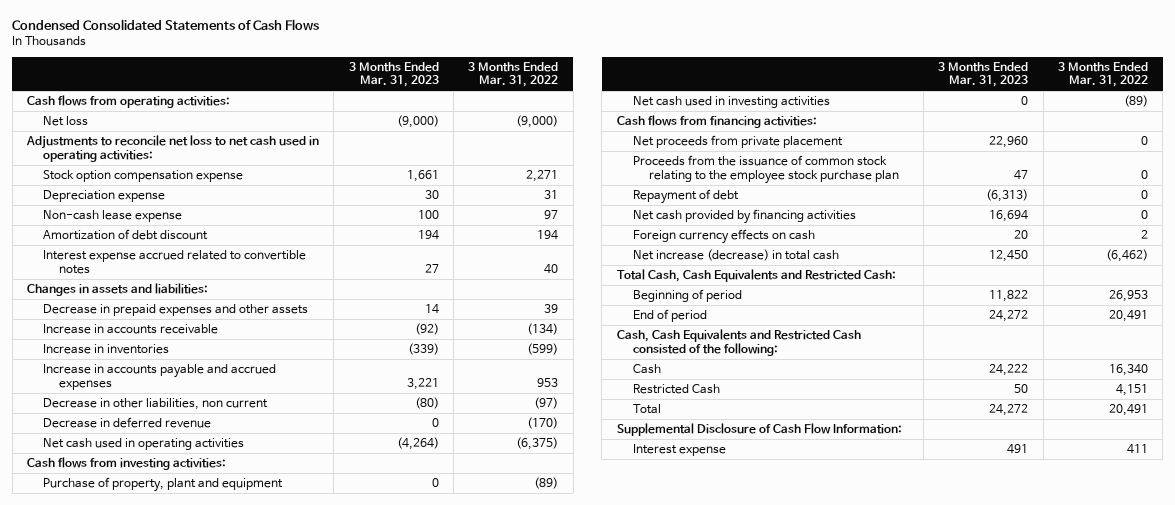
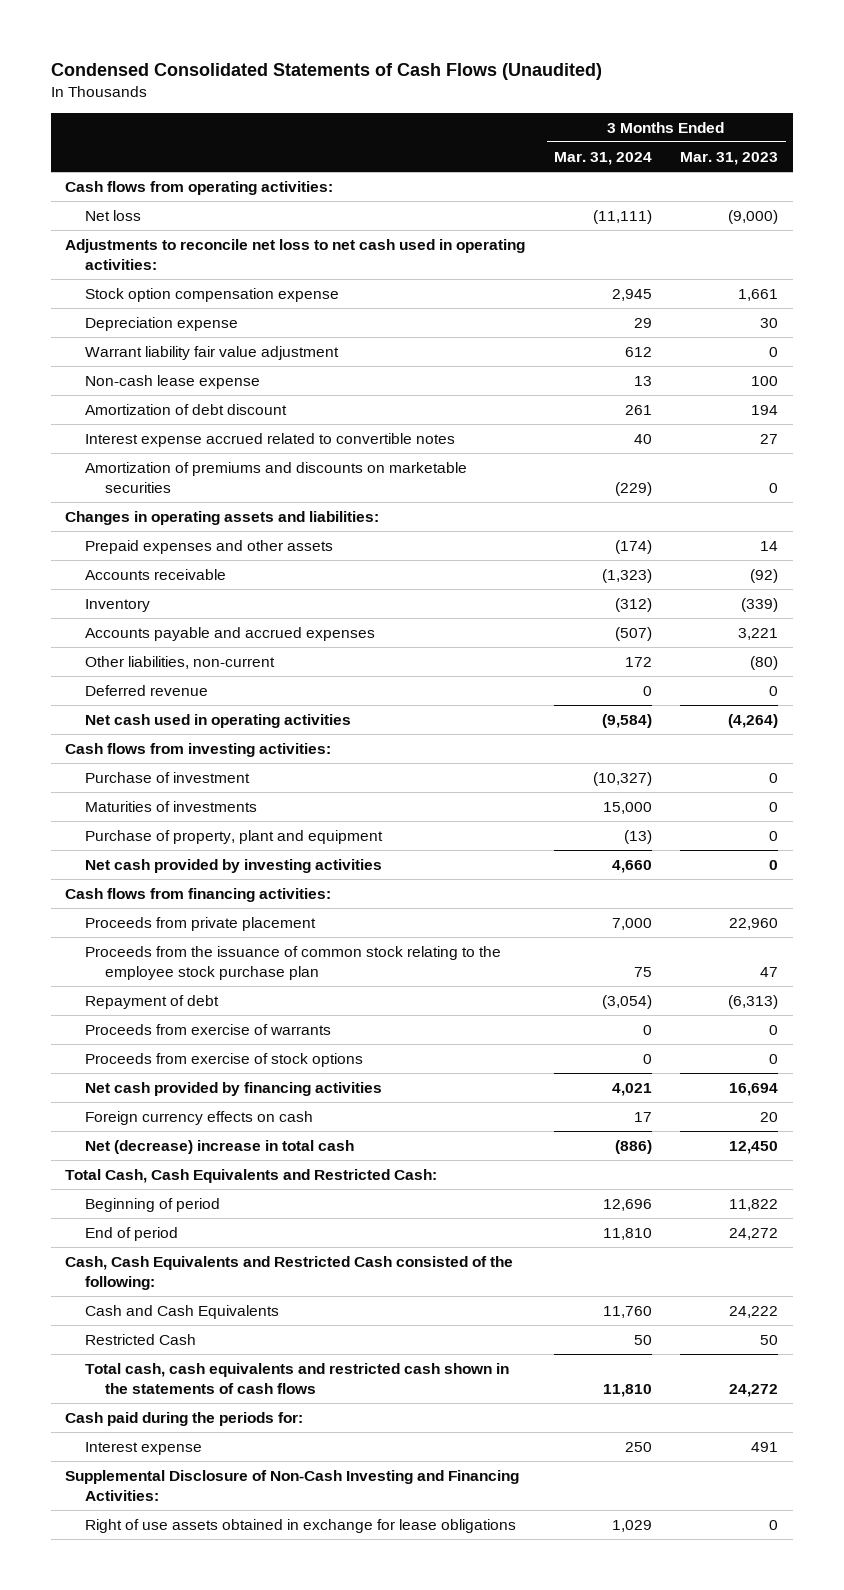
[12,18,320,31] Condensed Consolidated Statements of Cash Flows -> [51,62,603,80] Condensed Consolidated Statements of Cash Flows (Unaudited)
[468,61,559,88] 3 Months Ended Mar. 31, 2022 -> none
none -> [553,152,652,166] Mar. 31, 2024
none -> [85,346,340,361] Warrant liability fair value adjustment
none -> [85,462,468,493] Amortization of premiums and discounts on marketable securities
[26,283,208,297] Changes in assets and liabilities: -> [65,511,380,526] Changes in operating assets and liabilities:
[43,304,309,317] Decrease in prepaid expenses and other assets -> [85,540,334,555] Prepaid expenses and other assets
[43,324,219,335] Increase in accounts receivable -> [85,569,227,581] Accounts receivable
[43,344,170,355] Increase in inventories -> [85,599,151,613] Inventory
[43,364,277,390] Increase in accounts payable and accrued expenses -> [85,627,376,642] Accounts payable and accrued expenses
[43,398,269,411] Decrease in other liabilities, non current -> [85,656,276,670] Other liabilities, non-current
[43,417,212,429] Decrease in deferred revenue -> [85,685,209,697] Deferred revenue
none -> [85,772,251,784] Purchase of investment
none -> [85,801,258,813] Maturities of investments
[632,96,830,109] Net cash used in investing activities -> [85,859,383,874] Net cash provided by investing activities
[632,135,843,149] Net proceeds from private placement -> [85,917,317,932] Proceeds from private placement
none -> [85,1024,332,1036] Proceeds from exercise of warrants
none -> [85,1053,364,1068] Proceeds from exercise of stock options
[632,249,839,262] Net increase (decrease) in total cash -> [85,1140,355,1155] Net (decrease) increase in total cash
[632,364,661,375] Cash -> [85,1305,280,1320] Cash and Cash Equivalents
[616,423,902,437] Supplemental Disclosure of Cash Flow Information: -> none
[632,404,661,415] Total -> [85,1363,510,1394] Total cash, cash equivalents and restricted cash shown in the statements of cash flows
none -> [65,1412,304,1427] Cash paid during the periods for:
none -> [65,1470,520,1501] Supplemental Disclosure of Non-Cash Investing and Financing Activities:
none -> [85,1519,517,1534] Right of use assets obtained in exchange for lease obligations

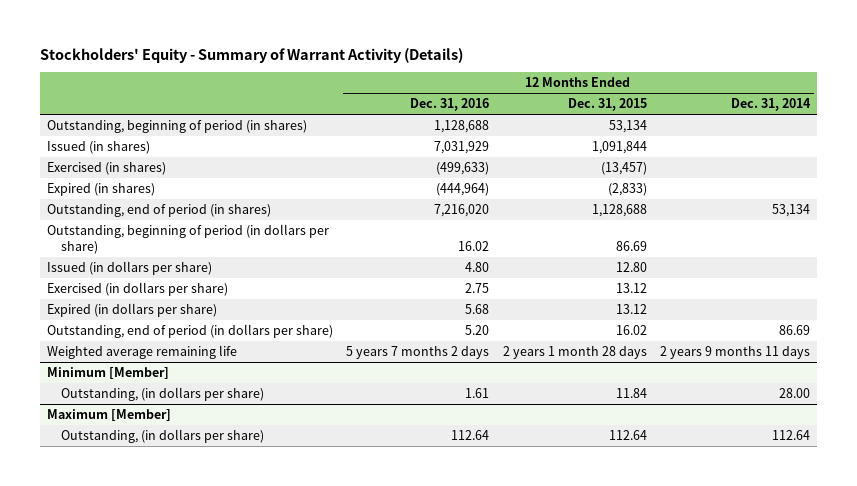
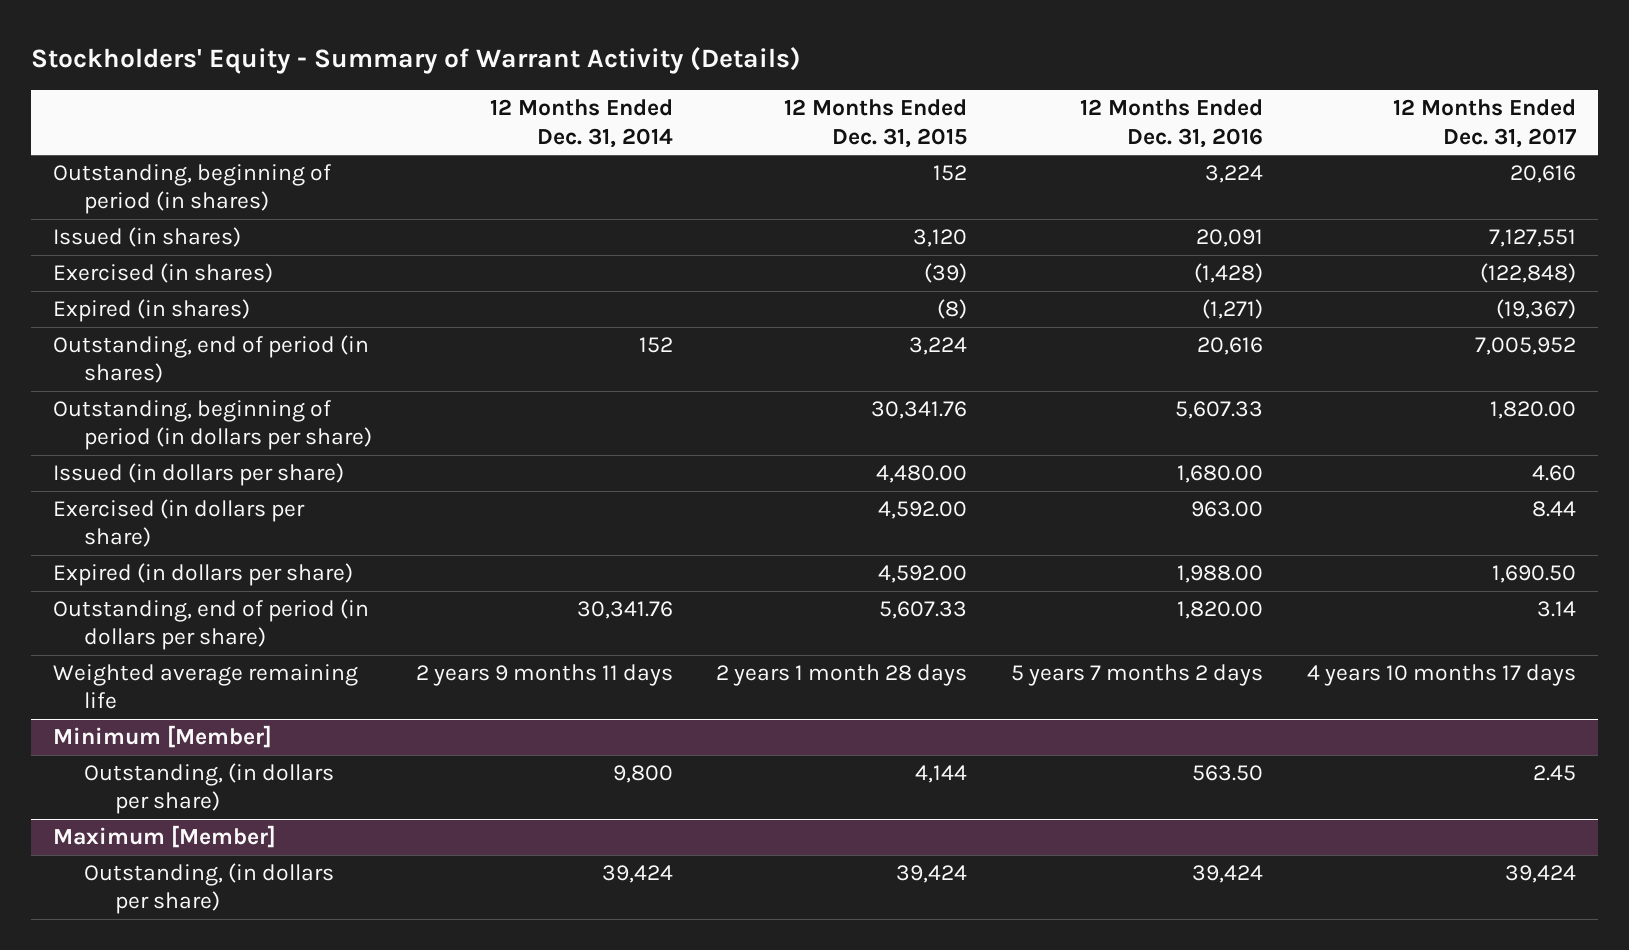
none -> [1393,99,1578,148] 12 Months Ended Dec. 31, 2017
[434,120,490,134] 1,128,688 -> [1205,165,1264,184] 3,224
[608,120,647,134] 53,134 -> [933,165,968,182] 152
[434,141,490,155] 7,031,929 -> [1196,229,1264,248] 20,091
[591,141,647,155] 1,091,844 -> [913,229,968,248] 3,120
[436,162,490,176] (499,633) -> [1194,263,1264,284] (1,428)
[600,162,647,176] (13,457) -> [924,263,968,284] (39)
[436,183,490,197] (444,964) -> [1202,299,1264,320] (1,271)
[607,183,647,197] (2,833) -> [937,299,968,320] (8)
[434,204,490,218] 7,216,020 -> [1197,337,1264,356] 20,616
[591,204,647,218] 1,128,688 -> [909,337,968,356] 3,224
[772,204,811,218] 53,134 -> [638,337,673,354] 152
[458,240,490,251] 16.02 -> [1175,401,1264,420] 5,607.33
[615,240,647,251] 86.69 -> [871,401,968,420] 30,341.76
[465,262,490,273] 4.80 -> [1177,465,1264,484] 1,680.00
[615,262,647,273] 12.80 -> [876,465,968,484] 4,480.00
[465,283,490,294] 2.75 -> [1191,501,1264,518] 963.00
[615,283,647,294] 13.12 -> [878,501,968,520] 4,592.00
[465,304,490,315] 5.68 -> [1177,565,1264,584] 1,988.00
[615,304,647,315] 13.12 -> [878,565,968,584] 4,592.00
[465,325,490,336] 5.20 -> [1177,601,1264,620] 1,820.00
[615,325,647,336] 16.02 -> [879,601,968,620] 5,607.33
[779,325,811,336] 86.69 -> [576,601,673,620] 30,341.76
[465,388,490,399] 1.61 -> [1192,765,1264,782] 563.50
[615,388,647,399] 11.84 -> [915,765,968,784] 4,144
[779,388,811,399] 28.00 -> [612,765,673,784] 9,800
[451,430,490,441] 112.64 -> [1192,865,1264,884] 39,424
[608,430,647,441] 112.64 -> [896,865,968,884] 39,424
[772,430,811,441] 112.64 -> [601,865,673,884] 39,424

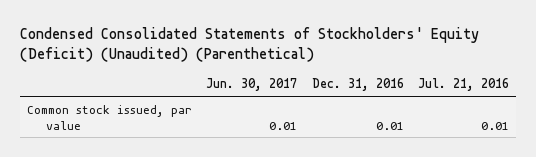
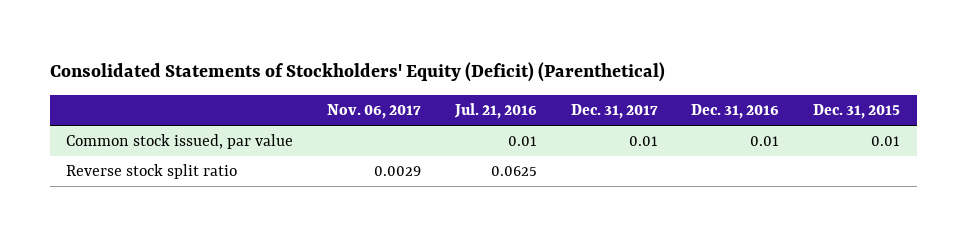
[19,27,479,62] Condensed Consolidated Statements of Stockholders' Equity (Deficit) (Unaudited) (Parenthetical) -> [49,62,665,83] Consolidated Statements of Stockholders' Equity (Deficit) (Parenthetical)
[206,78,298,92] Jun. 30, 2017 -> none
none -> [327,104,422,120] Nov. 06, 2017
none -> [570,104,658,120] Dec. 31, 2017
none -> [813,104,901,120] Dec. 31, 2015
none -> [66,164,238,180] Reverse stock split ratio

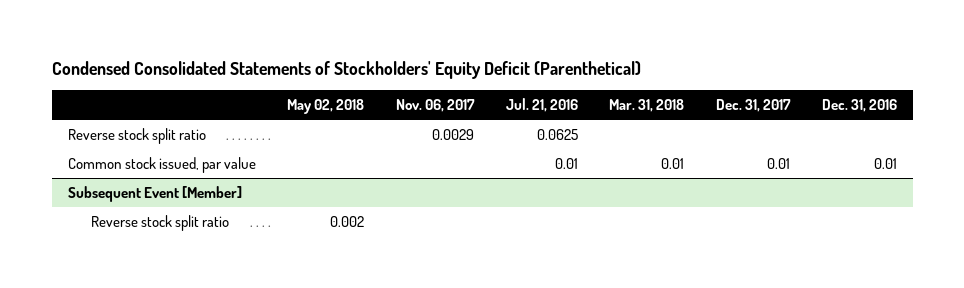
[49,62,665,83] Consolidated Statements of Stockholders' Equity (Deficit) (Parenthetical) -> [51,61,641,80] Condensed Consolidated Statements of Stockholders' Equity Deficit (Parenthetical)
[813,104,901,120] Dec. 31, 2015 -> none
none -> [287,99,365,115] May 02, 2018
none -> [609,99,685,113] Mar. 31, 2018
[66,134,294,150] Common stock issued, par value -> [67,157,256,174] Common stock issued, par value
none -> [67,186,242,203] Subsequent Event [Member]
none -> [90,215,229,232] Reverse stock split ratio

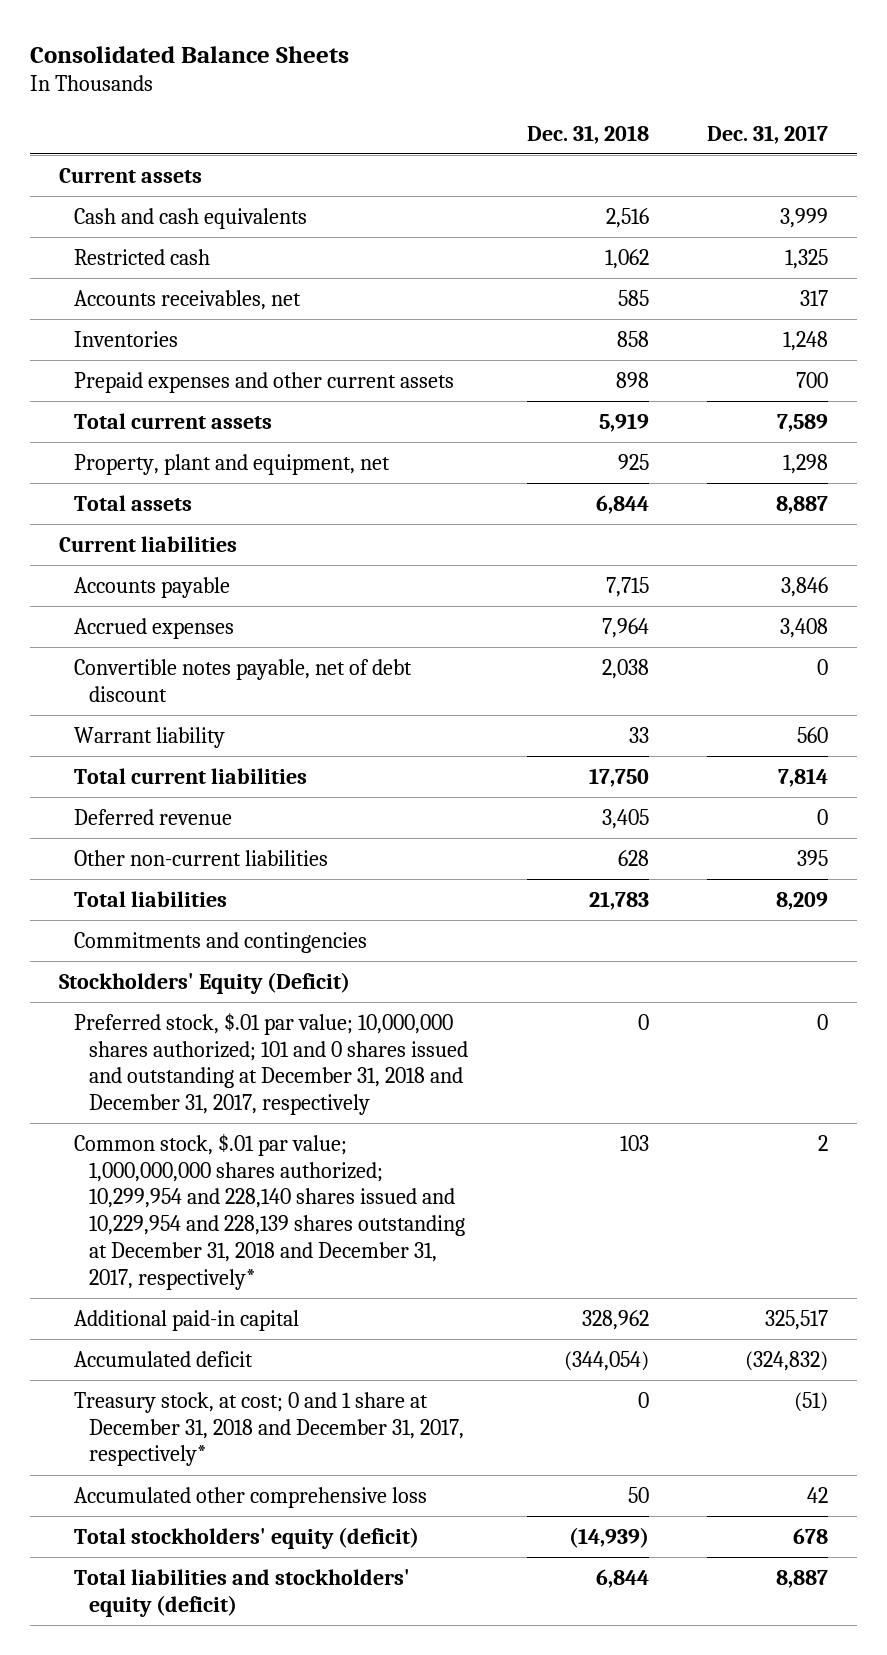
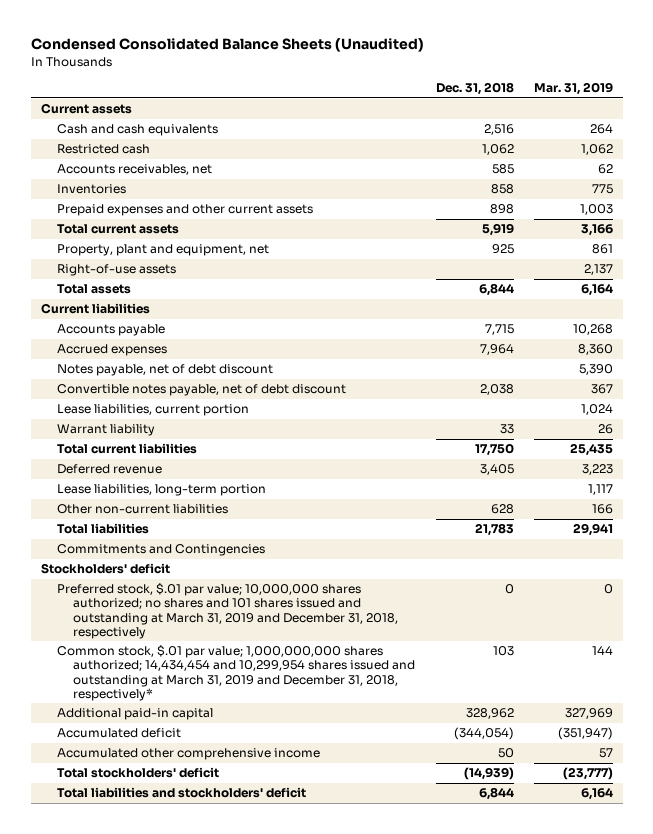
[29,45,349,63] Consolidated Balance Sheets -> [30,38,424,53] Condensed Consolidated Balance Sheets (Unaudited)
[707,124,829,144] Dec. 31, 2017 -> none
none -> [533,82,613,96] Mar. 31, 2019
none -> [57,264,177,277] Right-of-use assets
none -> [57,364,274,377] Notes payable, net of debt discount
none -> [57,404,250,417] Lease liabilities, current portion
none -> [57,484,267,497] Lease liabilities, long-term portion
[73,931,367,953] Commitments and contingencies -> [57,544,266,557] Commitments and Contingencies
[58,971,350,994] Stockholders' Equity (Deficit) -> [40,563,170,575] Stockholders' deficit
[73,1012,469,1116] Preferred stock, $.01 par value; 10,000,000 shares authorized; 101 and 0 shares issued and outstanding at December 31, 2018 and December 31, 2017, respectively -> [57,583,399,639] Preferred stock, $.01 par value; 10,000,000 shares authorized; no shares and 101 shares issued and outstanding at March 31, 2019 and December 31, 2018, respectively
[73,1133,466,1290] Common stock, $.01 par value; 1,000,000,000 shares authorized; 10,299,954 and 228,140 shares issued and 10,229,954 and 228,139 shares outstanding at December 31, 2018 and December 31, 2017, respectively* -> [57,645,416,701] Common stock, $.01 par value; 1,000,000,000 shares authorized; 14,434,454 and 10,299,954 shares issued and outstanding at March 31, 2019 and December 31, 2018, respectively*
[73,1391,465,1467] Treasury stock, at cost; 0 and 1 share at December 31, 2018 and December 31, 2017, respectively* -> none
[73,1486,427,1508] Accumulated other comprehensive loss -> [57,748,321,761] Accumulated other comprehensive income
[73,1526,419,1549] Total stockholders' equity (deficit) -> [57,767,220,779] Total stockholders' deficit
[73,1568,410,1617] Total liabilities and stockholders' equity (deficit) -> [57,787,307,799] Total liabilities and stockholders' deficit

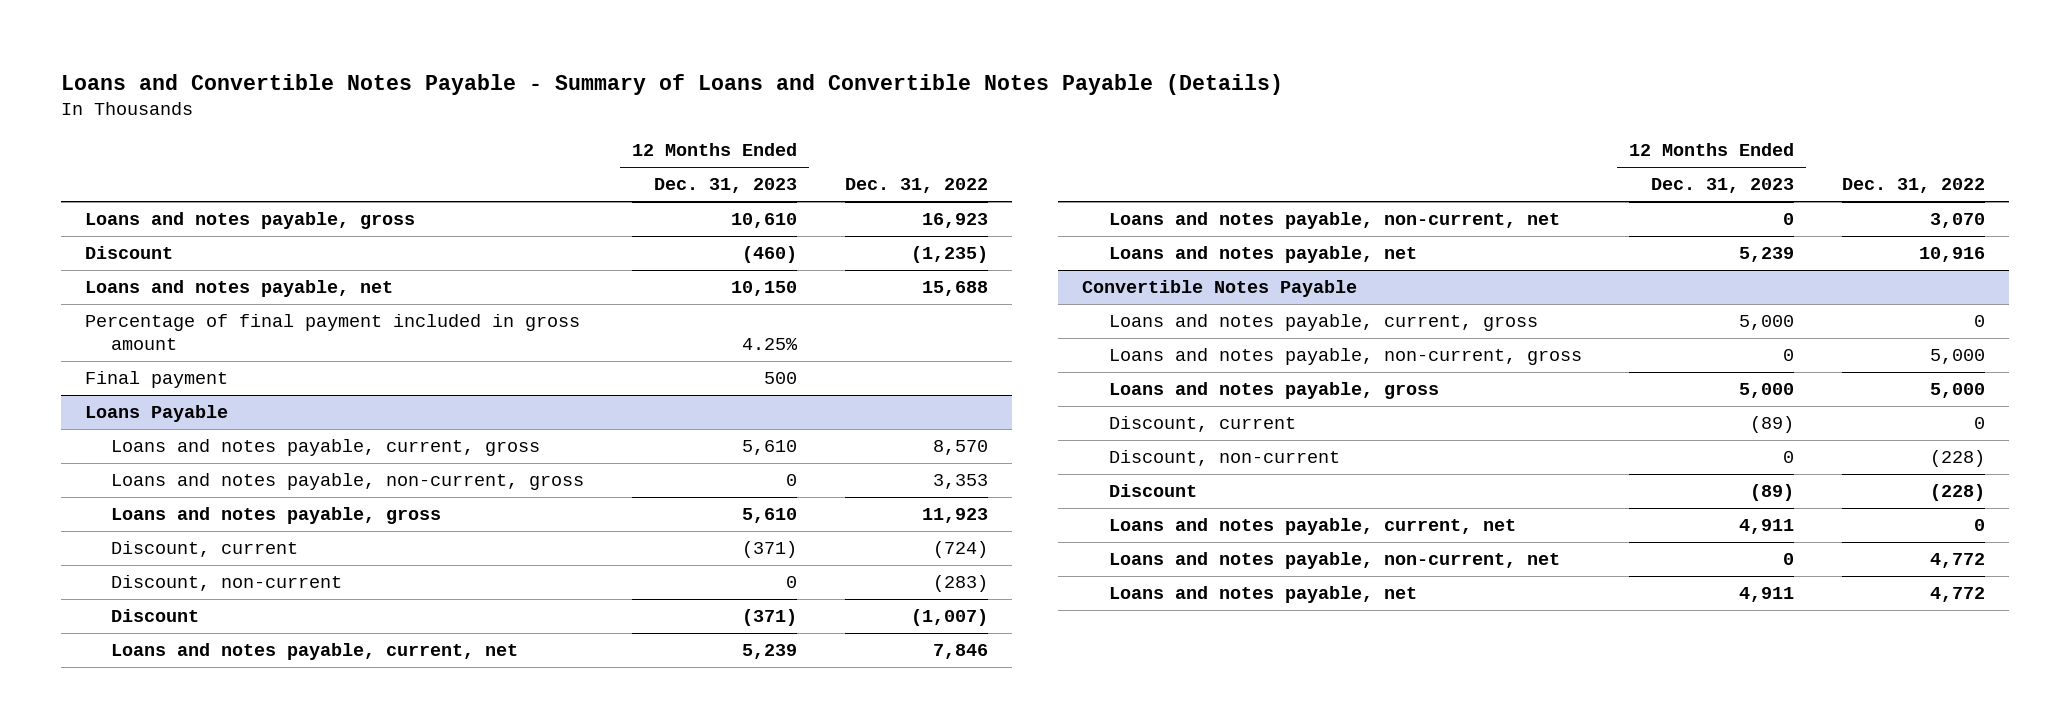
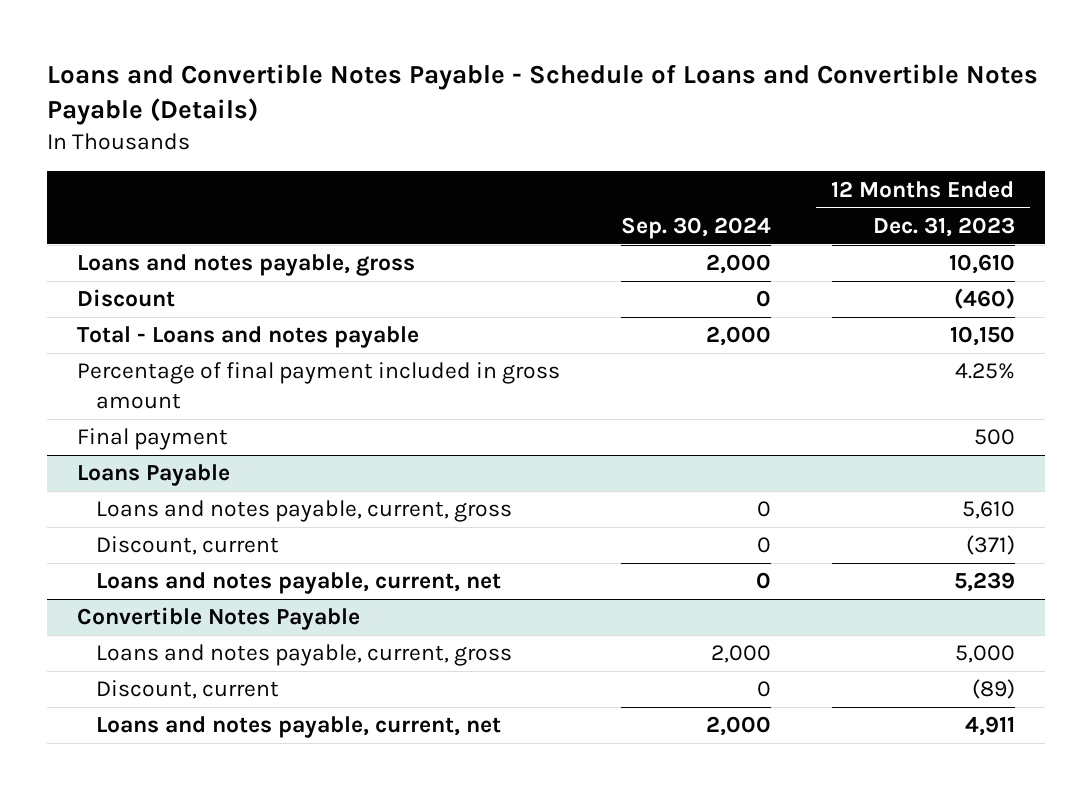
[60,73,1283,95] Loans and Convertible Notes Payable - Summary of Loans and Convertible Notes Payable (Details) -> [47,63,1039,125] Loans and Convertible Notes Payable - Schedule of Loans and Convertible Notes Payable (Details)
[844,178,988,194] Dec. 31, 2022 -> none
none -> [621,216,772,239] Sep. 30, 2024
[84,280,393,298] Loans and notes payable, net -> [77,326,420,349] Total - Loans and notes payable
[111,473,585,491] Loans and notes payable, non-current, gross -> none
[111,507,442,525] Loans and notes payable, gross -> none
[111,575,343,592] Discount, non-current -> none
[111,609,200,623] Discount -> none
[1108,212,1560,230] Loans and notes payable, non-current, net -> none
[1108,246,1417,264] Loans and notes payable, net -> none
[1108,348,1582,366] Loans and notes payable, non-current, gross -> none
[1108,382,1439,400] Loans and notes payable, gross -> none
[1108,450,1340,467] Discount, non-current -> none
[1108,484,1197,498] Discount -> none
[1108,552,1560,570] Loans and notes payable, non-current, net -> none
[1108,586,1417,604] Loans and notes payable, net -> none

